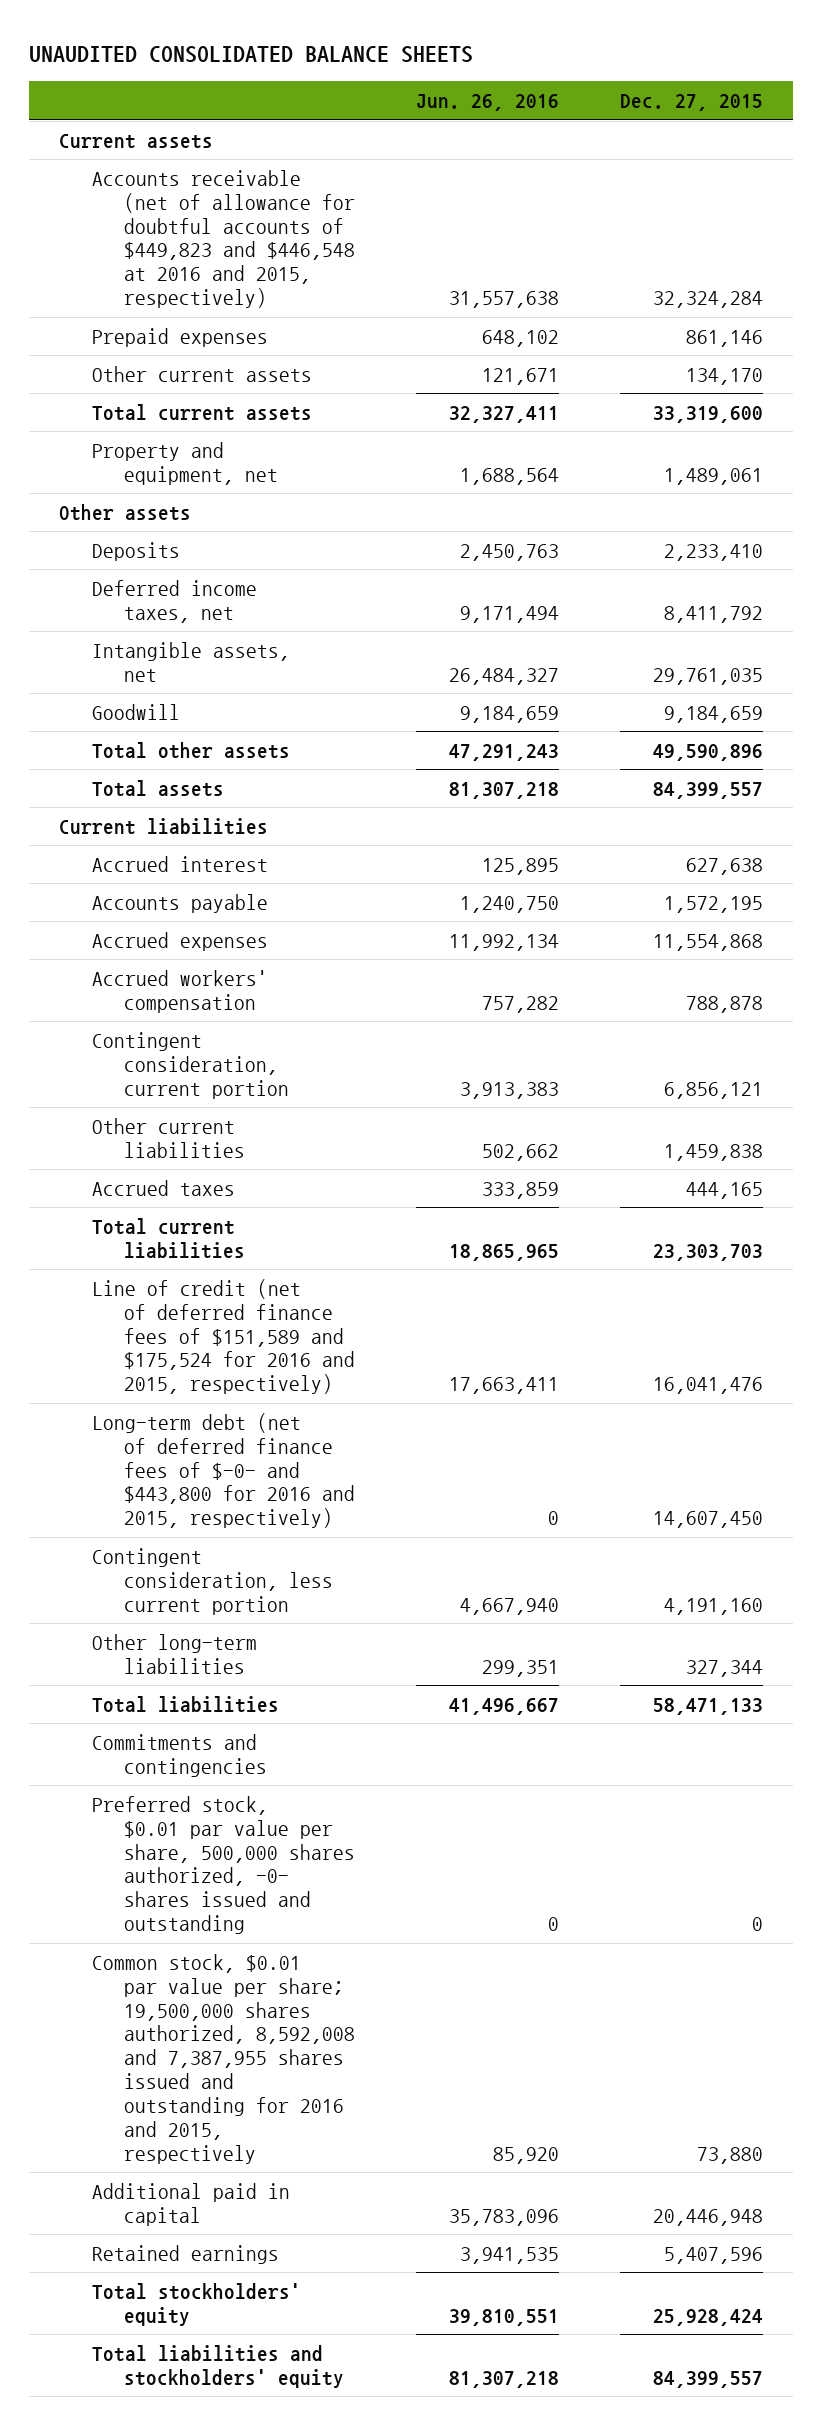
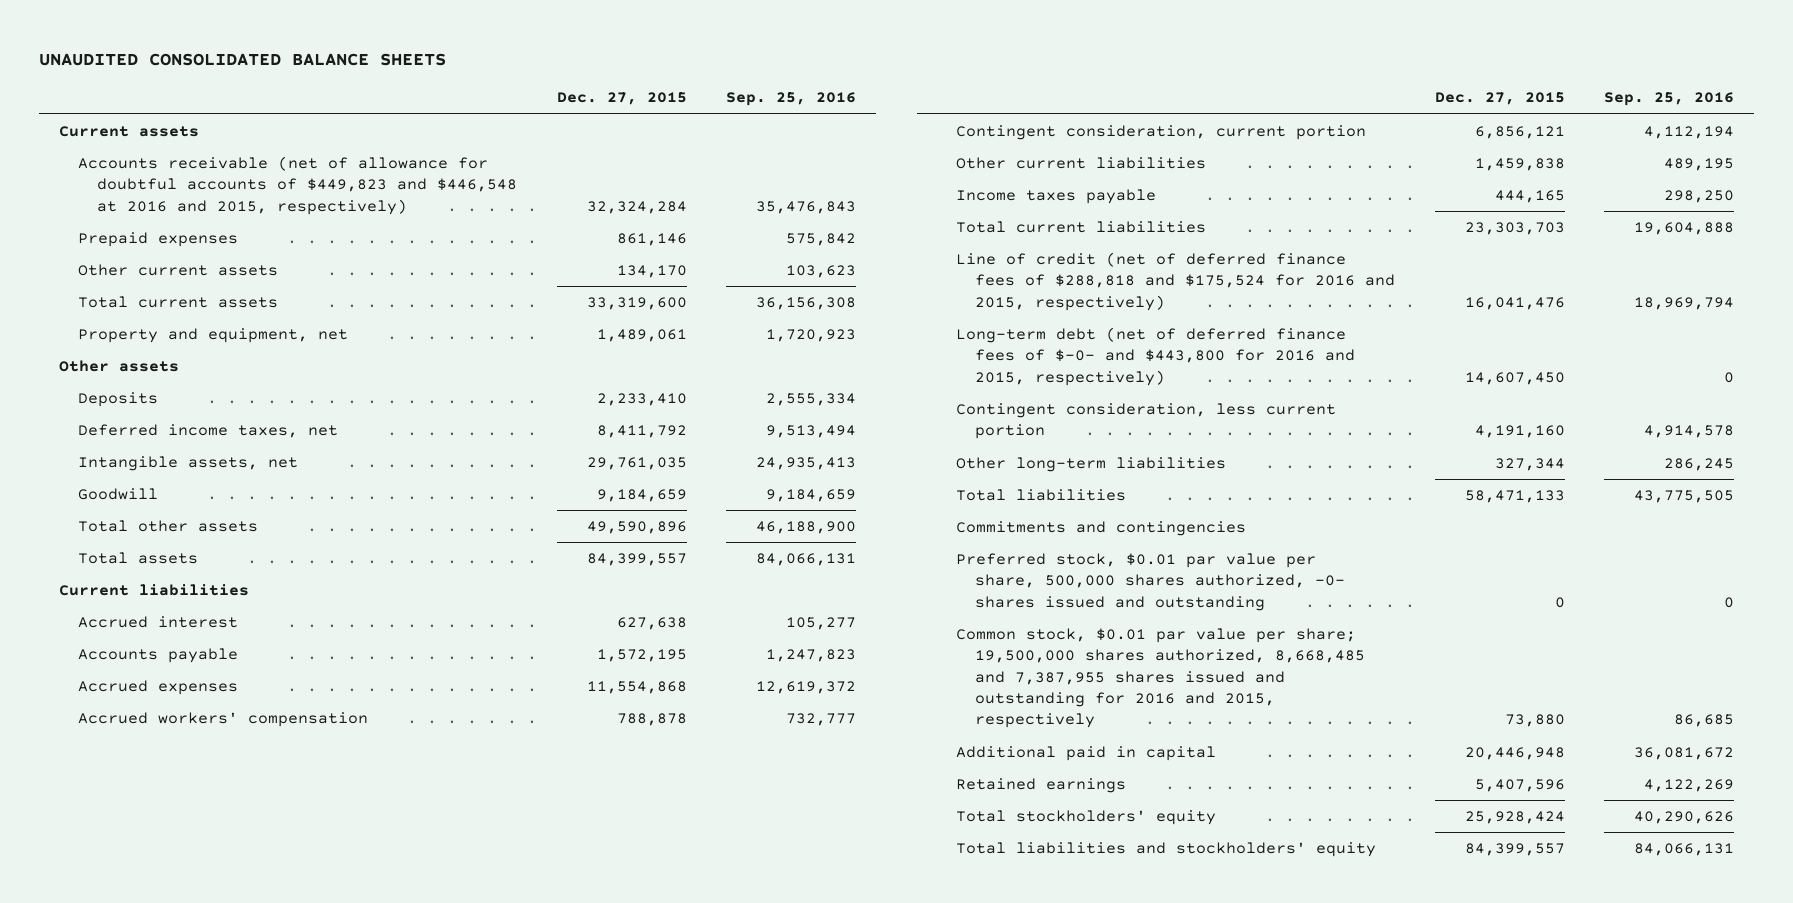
[415,94,559,112] Jun. 26, 2016 -> none
none -> [726,92,857,107] Sep. 25, 2016
[91,1179,235,1196] Accrued taxes -> [956,188,1157,204] Income taxes payable
[91,1278,356,1395] Line of credit (net of deferred finance fees of $151,589 and $175,524 for 2016 and 2015, respectively) -> [956,251,1396,311] Line of credit (net of deferred finance fees of $288,818 and $175,524 for 2016 and 2015, respectively)
[91,1953,356,2164] Common stock, $0.01 par value per share; 19,500,000 shares authorized, 8,592,008 and 7,387,955 shares issued and outstanding for 2016 and 2015, respectively -> [956,627,1366,729] Common stock, $0.01 par value per share; 19,500,000 shares authorized, 8,668,485 and 7,387,955 shares issued and outstanding for 2016 and 2015, respectively

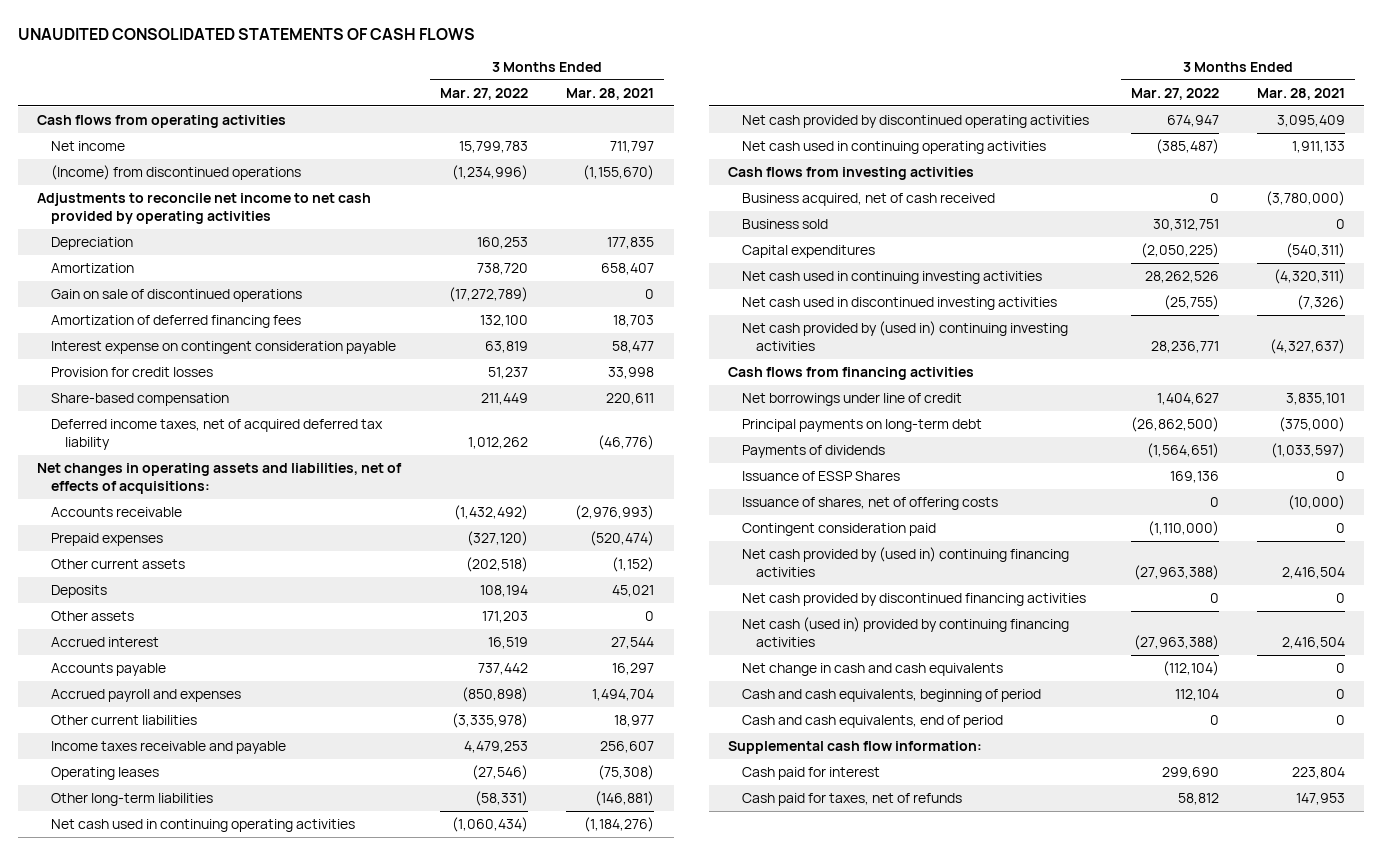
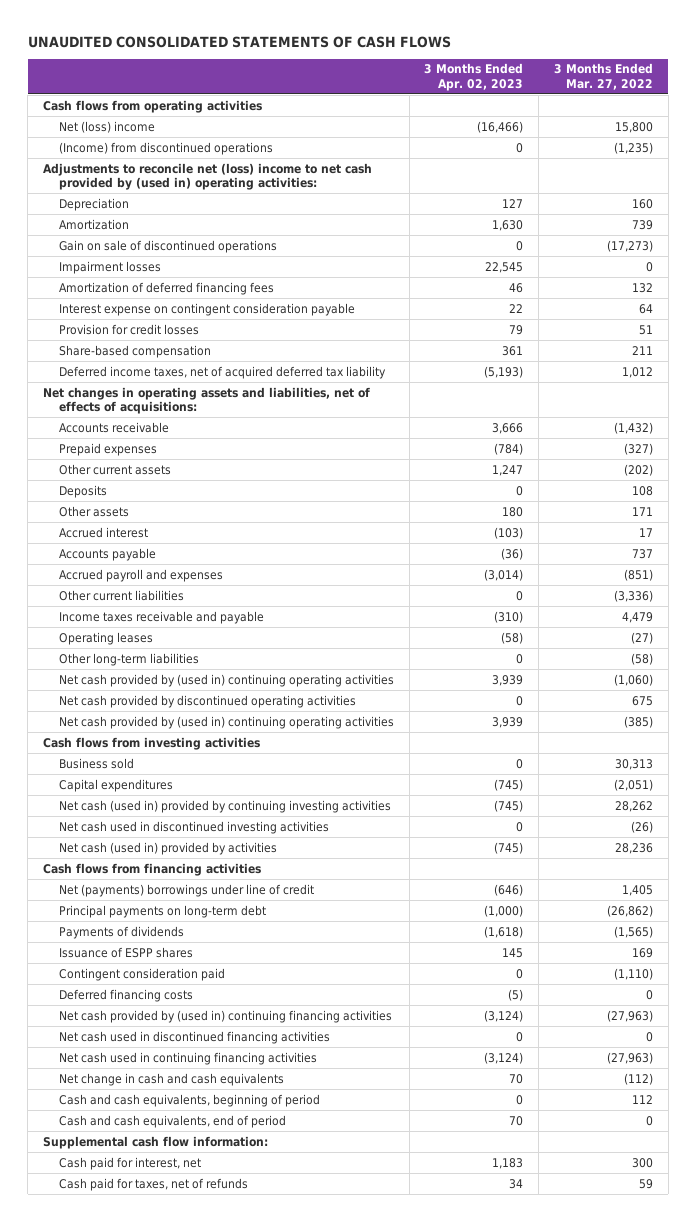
[566,87,655,100] Mar. 28, 2021 -> none
none -> [424,63,524,92] 3 Months Ended Apr. 02, 2023
[51,141,126,152] Net income -> [58,120,155,133] Net (loss) income
[458,141,528,154] 15,799,783 -> [614,121,653,133] 15,800
[451,165,528,181] (1,234,996) -> [613,141,653,154] (1,235)
[37,193,372,224] Adjustments to reconcile net income to net cash provided by operating activities -> [43,162,373,191] Adjustments to reconcile net (loss) income to net cash provided by (used in) operating activities:
[476,237,528,250] 160,253 -> [631,198,653,209] 160
[476,263,528,276] 738,720 -> [631,219,653,230] 739
[448,287,528,303] (17,272,789) -> [606,239,653,252] (17,273)
none -> [58,260,161,274] Impairment losses
[479,315,528,328] 132,100 -> [631,282,653,293] 132
[484,341,528,354] 63,819 -> [638,303,653,314] 64
[487,367,528,380] 51,237 -> [638,324,653,335] 51
[480,393,528,406] 211,449 -> [631,345,653,355] 211
[467,436,528,449] 1,012,262 -> [621,366,653,378] 1,012
[453,505,528,521] (1,432,492) -> [613,421,653,434] (1,432)
[466,531,528,547] (327,120) -> [623,442,653,455] (327)
[465,557,528,573] (202,518) -> [623,463,653,476] (202)
[479,585,528,598] 108,194 -> [631,485,653,496] 108
[481,611,528,624] 171,203 -> [631,506,653,516] 171
[487,637,528,650] 16,519 -> [638,527,653,537] 17
[477,663,528,676] 737,442 -> [631,548,653,559] 737
[461,687,528,703] (850,898) -> [623,568,653,581] (851)
[451,713,528,729] (3,335,978) -> [613,589,653,602] (3,336)
[463,741,528,754] 4,479,253 -> [621,611,653,623] 4,479
[471,765,528,781] (27,546) -> [630,631,653,644] (27)
[474,791,528,807] (58,331) -> [630,652,653,665] (58)
[51,819,356,833] Net cash used in continuing operating activities -> [58,673,394,687] Net cash provided by (used in) continuing operating activities
[451,817,528,833] (1,060,434) -> [613,673,653,686] (1,060)
[1166,115,1219,128] 674,947 -> [631,695,653,706] 675
[741,141,1046,155] Net cash used in continuing operating activities -> [58,715,394,729] Net cash provided by (used in) continuing operating activities
[1155,139,1219,155] (385,487) -> [623,715,653,728] (385)
[741,193,995,207] Business acquired, net of cash received -> none
[1152,219,1219,232] 30,312,751 -> [614,758,653,770] 30,313
[1140,243,1219,259] (2,050,225) -> [613,778,653,791] (2,051)
[741,271,1042,285] Net cash used in continuing investing activities -> [58,799,391,813] Net cash (used in) provided by continuing investing activities
[1144,271,1219,284] 28,262,526 -> [614,800,653,812] 28,262
[1163,295,1219,311] (25,755) -> [630,820,653,833] (26)
[741,321,1068,351] Net cash provided by (used in) continuing investing activities -> [58,841,277,855] Net cash (used in) provided by activities
[1150,340,1219,353] 28,236,771 -> [614,842,653,854] 28,236
[741,497,998,511] Issuance of shares, net of offering costs -> none
[741,393,962,407] Net borrowings under line of credit -> [58,883,314,897] Net (payments) borrowings under line of credit
[1156,393,1219,406] 1,404,627 -> [621,884,653,896] 1,405
[1130,417,1219,433] (26,862,500) -> [606,904,653,917] (26,862)
[1146,443,1219,459] (1,564,651) -> [613,925,653,938] (1,565)
[741,471,900,482] Issuance of ESSP Shares -> [58,946,193,958] Issuance of ESPP shares
[1169,471,1219,484] 169,136 -> [631,947,653,958] 169
[1147,521,1219,537] (1,110,000) -> [613,967,653,980] (1,110)
none -> [58,988,193,1002] Deferred financing costs
[1133,564,1219,580] (27,963,388) -> [606,1009,653,1022] (27,963)
[741,593,1086,607] Net cash provided by discontinued financing activities -> [58,1030,330,1044] Net cash used in discontinued financing activities
[741,617,1069,647] Net cash (used in) provided by continuing financing activities -> [58,1051,317,1065] Net cash used in continuing financing activities
[1133,634,1219,650] (27,963,388) -> [606,1051,653,1064] (27,963)
[1162,661,1219,677] (112,104) -> [623,1072,653,1085] (112)
[1174,689,1219,702] 112,104 -> [631,1094,653,1104] 112
[741,767,880,781] Cash paid for interest -> [58,1156,201,1170] Cash paid for interest, net
[1161,767,1219,780] 299,690 -> [631,1157,653,1168] 300
[1177,793,1219,806] 58,812 -> [638,1178,653,1189] 59

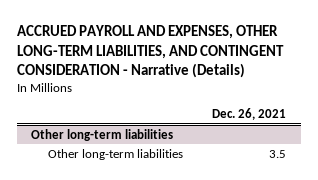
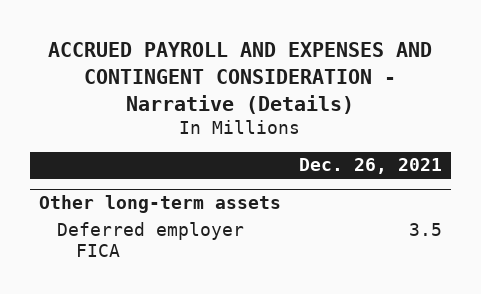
[16,25,284,79] ACCRUED PAYROLL AND EXPENSES, OTHER LONG-TERM LIABILITIES, AND CONTINGENT CONSIDERATION - Narrative (Details) -> [48,42,433,114] ACCRUED PAYROLL AND EXPENSES AND CONTINGENT CONSIDERATION - Narrative (Details)
[31,128,174,141] Other long-term liabilities -> [39,195,282,214] Other long-term assets
[48,148,184,160] Other long-term liabilities -> [57,221,245,258] Deferred employer FICA

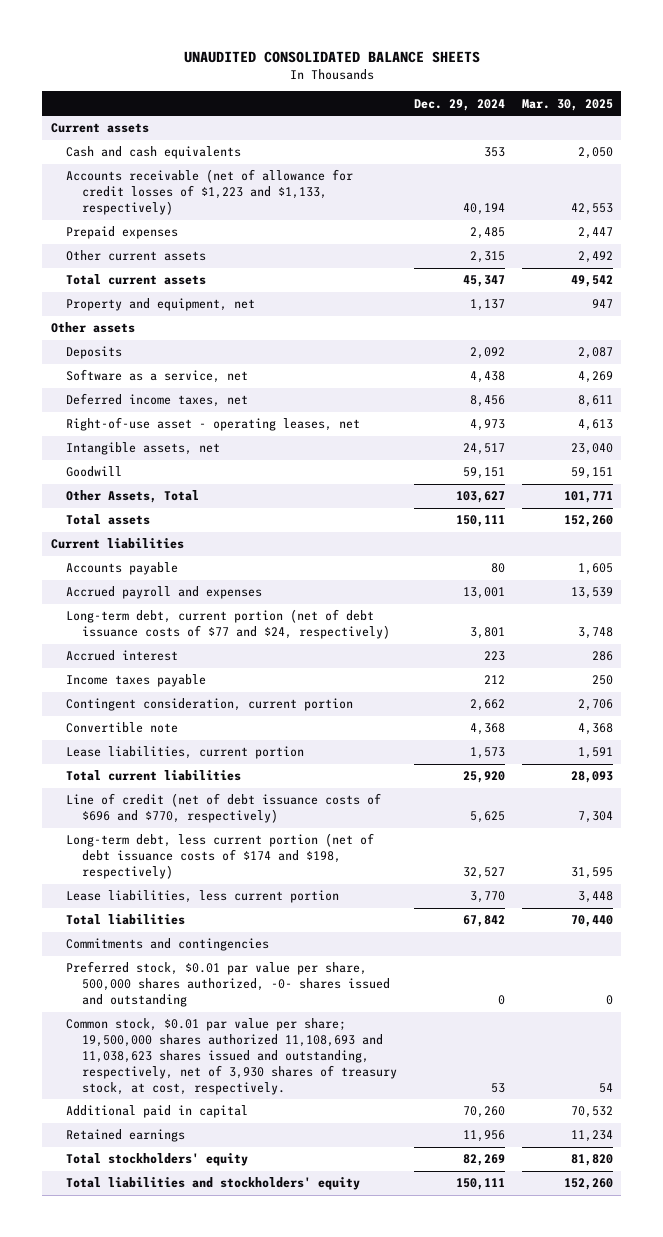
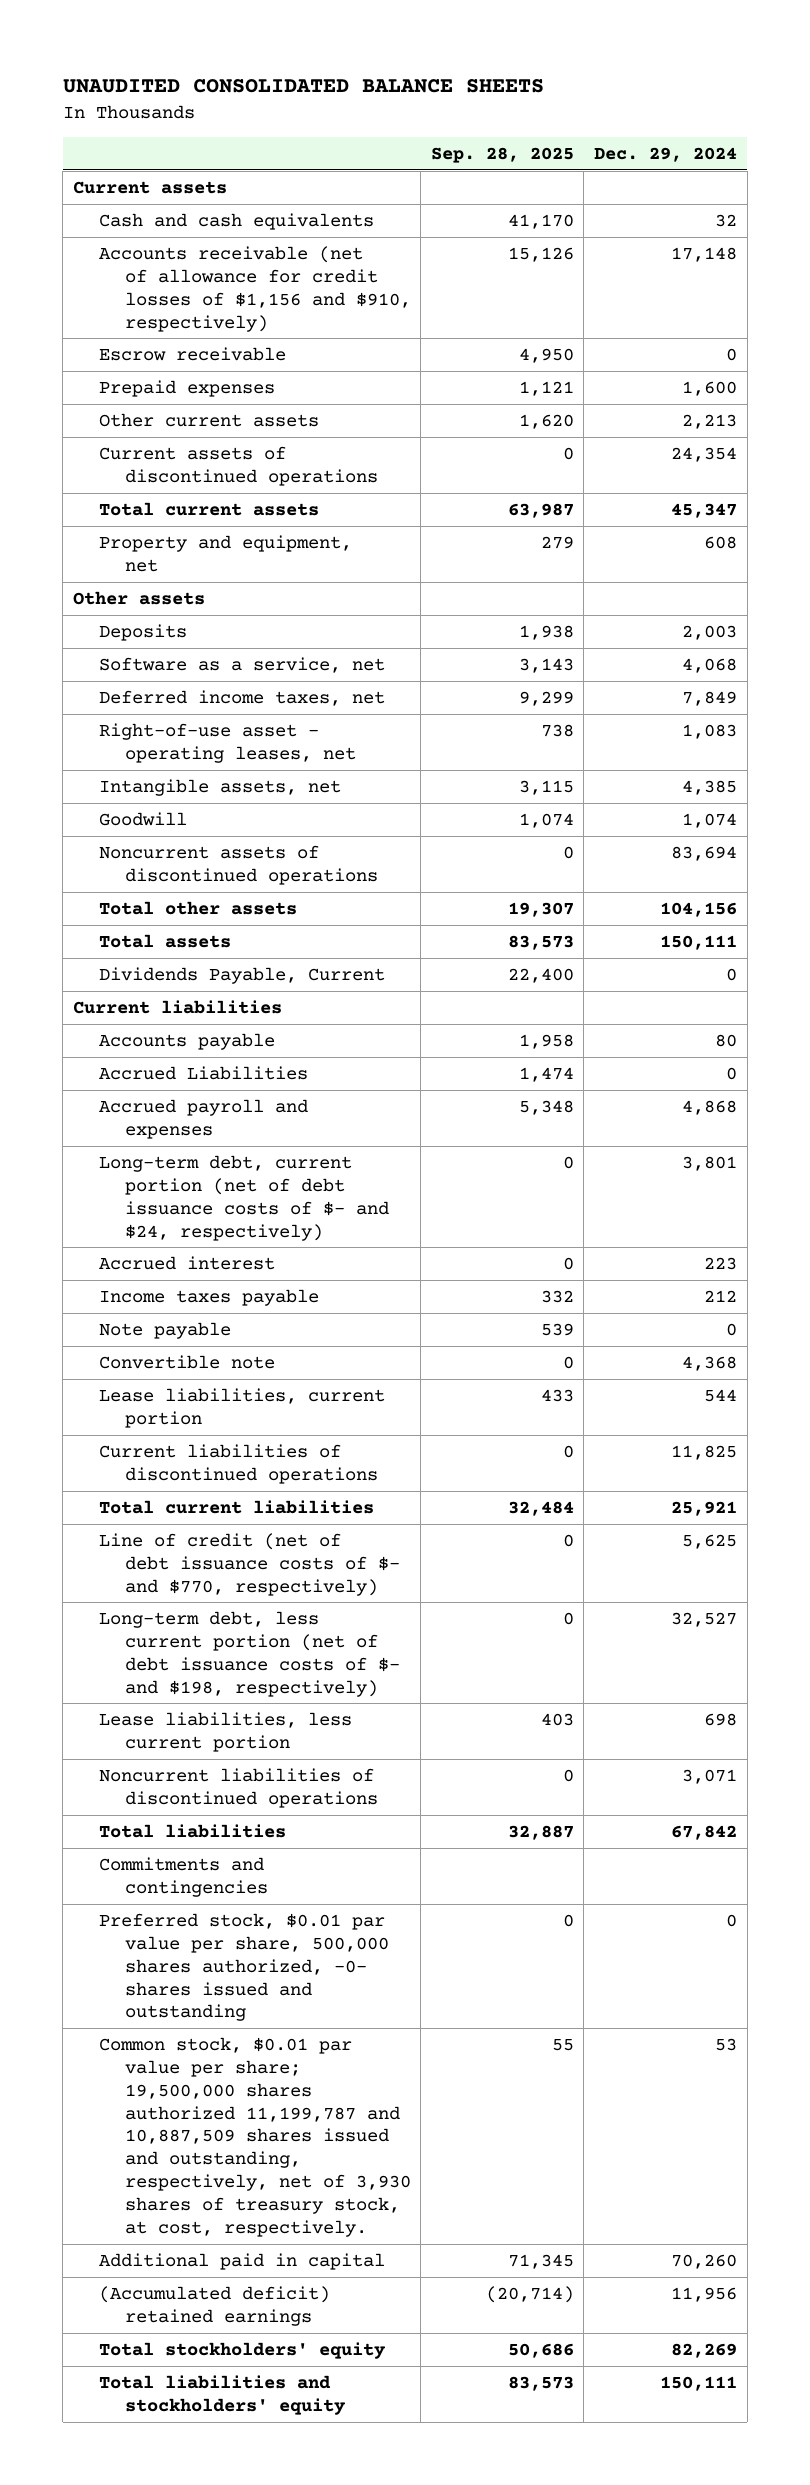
[521,98,613,111] Mar. 30, 2025 -> none
none -> [430,146,574,163] Sep. 28, 2025
[483,147,505,158] 353 -> [714,213,737,227] 32
[66,169,354,216] Accounts receivable (net of allowance for credit losses of $1,223 and $1,133, respectively) -> [98,245,411,332] Accounts receivable (net of allowance for credit losses of $1,156 and $910, respectively)
[462,203,505,216] 40,194 -> [670,246,737,262] 17,148
none -> [98,346,286,361] Escrow receivable
[469,227,505,240] 2,485 -> [681,380,737,396] 1,600
[469,251,505,264] 2,315 -> [681,413,737,429] 2,213
none -> [98,445,378,486] Current assets of discontinued operations
[469,299,505,312] 1,137 -> [703,535,737,549] 608
[469,347,505,360] 2,092 -> [681,624,737,640] 2,003
[469,371,505,384] 4,438 -> [681,657,737,673] 4,068
[469,395,505,408] 8,456 -> [681,690,737,706] 7,849
[469,419,505,432] 4,973 -> [681,723,737,739] 1,083
[462,443,505,456] 24,517 -> [681,779,737,795] 4,385
[462,467,505,480] 59,151 -> [681,812,737,828] 1,074
none -> [98,844,378,885] Noncurrent assets of discontinued operations
[66,490,200,504] Other Assets, Total -> [98,900,297,915] Total other assets
[455,491,505,504] 103,627 -> [659,901,737,917] 104,156
none -> [98,966,385,984] Dividends Payable, Current
none -> [98,1065,308,1080] Accrued Liabilities
[462,587,505,600] 13,001 -> [681,1099,737,1115] 4,868
[66,609,390,640] Long-term debt, current portion (net of debt issuance costs of $77 and $24, respectively) -> [98,1154,389,1241] Long-term debt, current portion (net of debt issuance costs of $- and $24, respectively)
[66,698,354,712] Contingent consideration, current portion -> none
none -> [98,1321,231,1339] Note payable
[469,747,505,760] 1,573 -> [703,1388,737,1402] 544
none -> [98,1443,378,1484] Current liabilities of discontinued operations
[462,771,505,784] 25,920 -> [670,1500,737,1516] 25,921
[66,793,382,824] Line of credit (net of debt issuance costs of $696 and $770, respectively) -> [98,1532,400,1596] Line of credit (net of debt issuance costs of $- and $770, respectively)
[66,833,375,880] Long-term debt, less current portion (net of debt issuance costs of $174 and $198, respectively) -> [98,1610,400,1697] Long-term debt, less current portion (net of debt issuance costs of $- and $198, respectively)
[469,891,505,904] 3,770 -> [703,1712,737,1726] 698
none -> [98,1767,378,1808] Noncurrent liabilities of discontinued operations
[66,1018,397,1095] Common stock, $0.01 par value per share; 19,500,000 shares authorized 11,108,693 and 11,038,623 shares issued and outstanding, respectively, net of 3,930 shares of treasury stock, at cost, respectively. -> [98,2036,411,2238] Common stock, $0.01 par value per share; 19,500,000 shares authorized 11,199,787 and 10,887,509 shares issued and outstanding, respectively, net of 3,930 shares of treasury stock, at cost, respectively.
[66,1129,186,1143] Retained earnings -> [98,2285,330,2326] (Accumulated deficit) retained earnings

